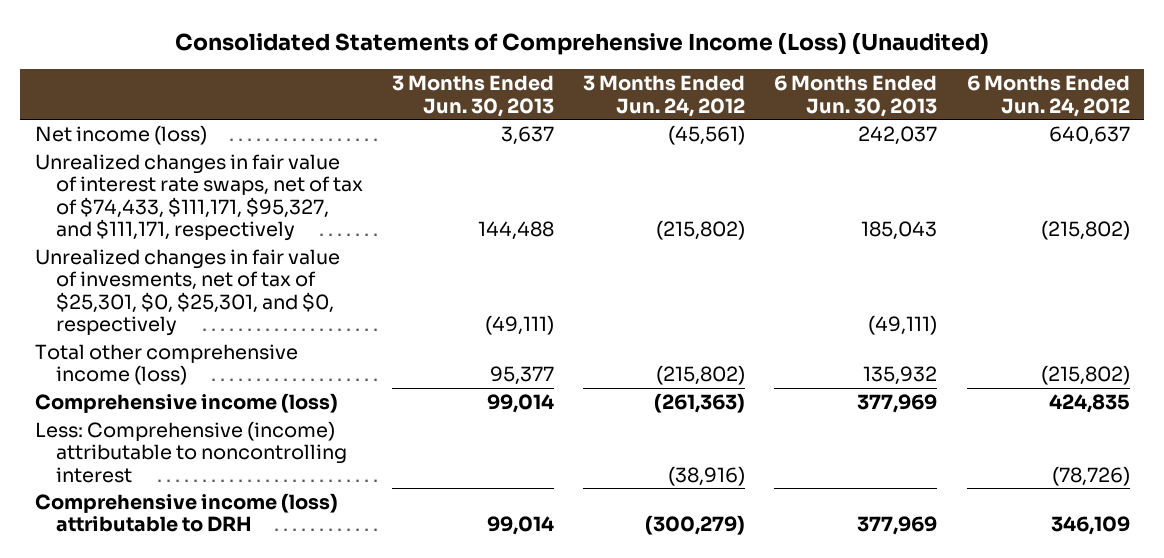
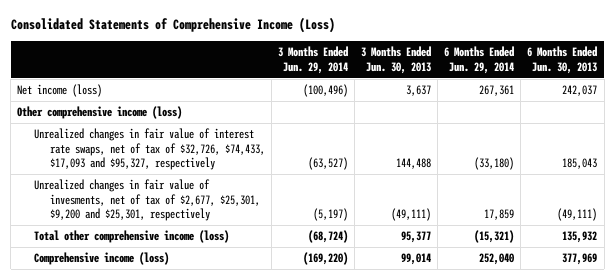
[175,32,990,56] Consolidated Statements of Comprehensive Income (Loss) (Unaudited) -> [10,17,335,34] Consolidated Statements of Comprehensive Income (Loss)
[583,75,746,117] 3 Months Ended Jun. 24, 2012 -> none
[966,75,1130,117] 6 Months Ended Jun. 24, 2012 -> none
none -> [277,46,348,74] 3 Months Ended Jun. 29, 2014
none -> [444,46,515,74] 6 Months Ended Jun. 29, 2014
none -> [17,106,183,120] Other comprehensive income (loss)
[34,153,364,241] Unrealized changes in fair value of interest rate swaps, net of tax of $74,433, $111,171, $95,327, and $111,171, respectively -> [33,128,265,171] Unrealized changes in fair value of interest rate swaps, net of tax of $32,726, $74,433, $17,093 and $95,327, respectively
[34,248,340,336] Unrealized changes in fair value of invesments, net of tax of $25,301, $0, $25,301, and $0, respectively -> [33,179,260,222] Unrealized changes in fair value of invesments, net of tax of $2,677, $25,301, $9,200 and $25,301, respectively
[34,420,348,483] Less: Comprehensive (income) attributable to noncontrolling interest -> none
[34,492,338,533] Comprehensive income (loss) attributable to DRH -> none

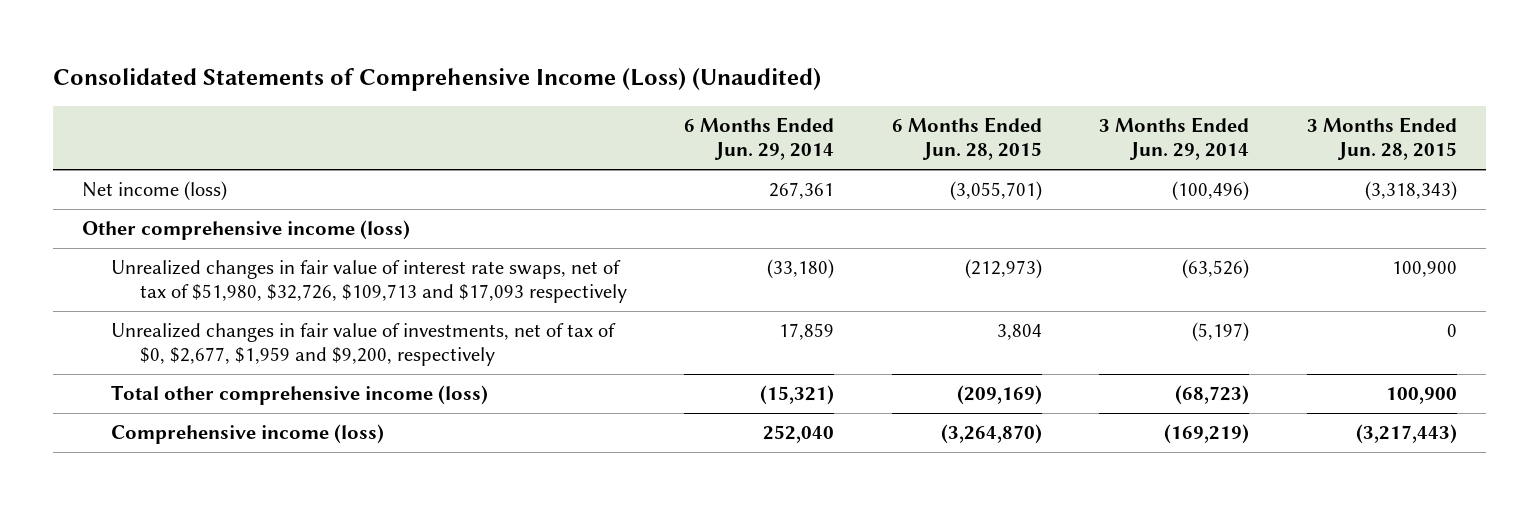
[10,17,335,34] Consolidated Statements of Comprehensive Income (Loss) -> [53,68,822,92] Consolidated Statements of Comprehensive Income (Loss) (Unaudited)
[361,46,432,74] 3 Months Ended Jun. 30, 2013 -> none
[527,46,598,74] 6 Months Ended Jun. 30, 2013 -> none
none -> [891,117,1042,161] 6 Months Ended Jun. 28, 2015
none -> [1306,117,1457,161] 3 Months Ended Jun. 28, 2015
[33,128,265,171] Unrealized changes in fair value of interest rate swaps, net of tax of $32,726, $74,433, $17,093 and $95,327, respectively -> [110,260,628,304] Unrealized changes in fair value of interest rate swaps, net of tax of $51,980, $32,726, $109,713 and $17,093 respectively
[307,157,348,171] (63,527) -> [1182,259,1250,280] (63,526)
[33,179,260,222] Unrealized changes in fair value of invesments, net of tax of $2,677, $25,301, $9,200 and $25,301, respectively -> [110,323,616,367] Unrealized changes in fair value of investments, net of tax of $0, $2,677, $1,959 and $9,200, respectively
[307,230,348,244] (68,724) -> [1175,385,1250,406] (68,723)
[302,252,348,266] (169,220) -> [1164,424,1250,445] (169,219)

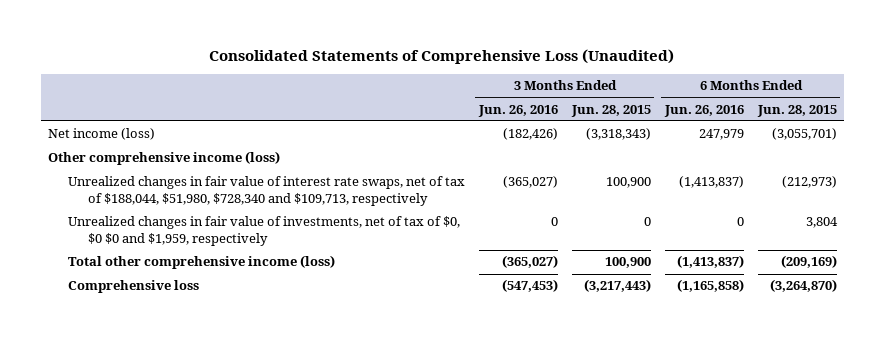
[53,68,822,92] Consolidated Statements of Comprehensive Income (Loss) (Unaudited) -> [209,48,675,64] Consolidated Statements of Comprehensive Loss (Unaudited)
[684,117,835,161] 6 Months Ended Jun. 29, 2014 -> none
[1099,117,1250,161] 3 Months Ended Jun. 29, 2014 -> none
none -> [477,104,558,117] Jun. 26, 2016
none -> [663,104,744,117] Jun. 26, 2016
[110,260,628,304] Unrealized changes in fair value of interest rate swaps, net of tax of $51,980, $32,726, $109,713 and $17,093 respectively -> [67,176,465,207] Unrealized changes in fair value of interest rate swaps, net of tax of $188,044, $51,980, $728,340 and $109,713, respectively
[110,323,616,367] Unrealized changes in fair value of investments, net of tax of $0, $2,677, $1,959 and $9,200, respectively -> [67,216,460,247] Unrealized changes in fair value of investments, net of tax of $0, $0 $0 and $1,959, respectively
[110,424,384,445] Comprehensive income (loss) -> [67,280,199,294] Comprehensive loss

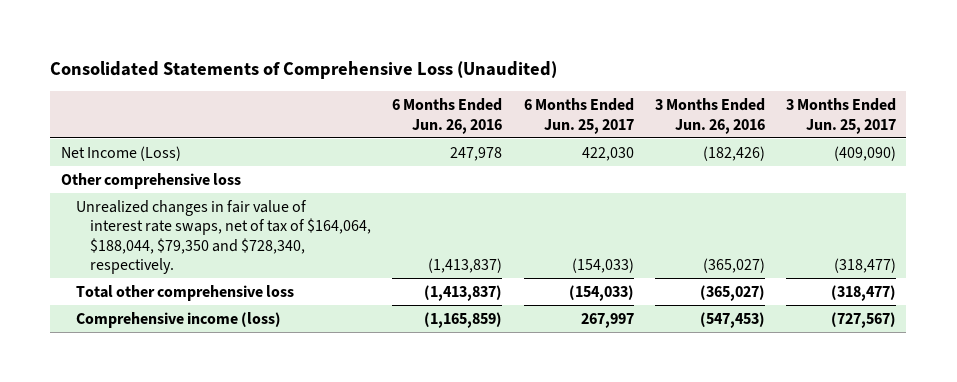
[570,104,651,117] Jun. 28, 2015 -> none
[756,104,837,117] Jun. 28, 2015 -> none
none -> [523,98,634,134] 6 Months Ended Jun. 25, 2017
none -> [785,98,896,134] 3 Months Ended Jun. 25, 2017
[67,216,460,247] Unrealized changes in fair value of investments, net of tax of $0, $0 $0 and $1,959, respectively -> none
[47,128,155,141] Net income (loss) -> [60,145,181,161] Net Income (Loss)
[698,129,744,141] 247,979 -> [450,146,503,161] 247,978
[47,151,280,166] Other comprehensive income (loss) -> [60,172,241,189] Other comprehensive loss
[67,176,465,207] Unrealized changes in fair value of interest rate swaps, net of tax of $188,044, $51,980, $728,340 and $109,713, respectively -> [75,199,372,275] Unrealized changes in fair value of interest rate swaps, net of tax of $164,064, $188,044, $79,350 and $728,340, respectively.
[67,255,335,270] Total other comprehensive income (loss) -> [75,284,294,301] Total other comprehensive loss
[67,280,199,294] Comprehensive loss -> [75,311,281,328] Comprehensive income (loss)
[676,279,744,293] (1,165,858) -> [424,311,503,328] (1,165,859)

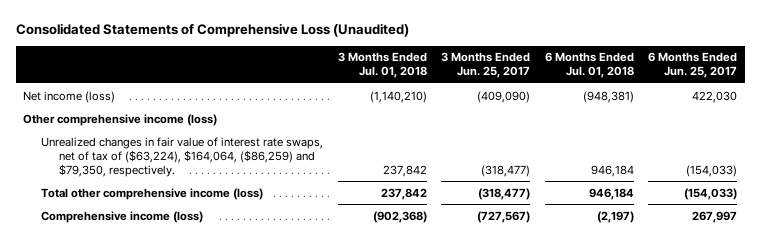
[392,98,503,134] 6 Months Ended Jun. 26, 2016 -> none
[654,98,765,134] 3 Months Ended Jun. 26, 2016 -> none
none -> [337,52,427,79] 3 Months Ended Jul. 01, 2018
none -> [544,52,634,79] 6 Months Ended Jul. 01, 2018
[60,145,181,161] Net Income (Loss) -> [23,90,116,103] Net income (loss)
[60,172,241,189] Other comprehensive loss -> [23,113,218,126] Other comprehensive income (loss)
[75,199,372,275] Unrealized changes in fair value of interest rate swaps, net of tax of $164,064, $188,044, $79,350 and $728,340, respectively. -> [41,136,324,177] Unrealized changes in fair value of interest rate swaps, net of tax of ($63,224), $164,064, ($86,259) and $79,350, respectively.
[75,284,294,301] Total other comprehensive loss -> [41,187,264,200] Total other comprehensive income (loss)

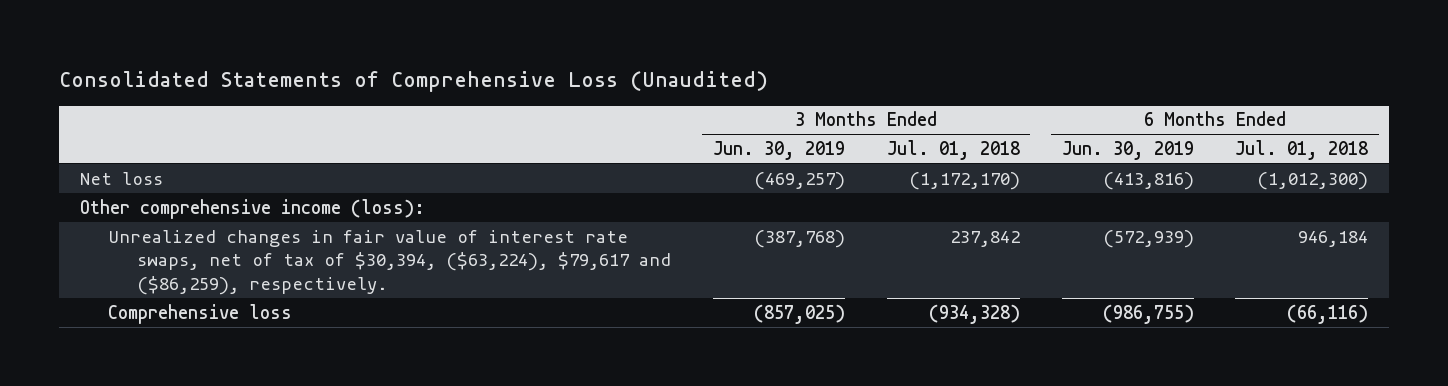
[441,52,531,79] 3 Months Ended Jun. 25, 2017 -> none
[648,52,738,79] 6 Months Ended Jun. 25, 2017 -> none
none -> [712,140,845,160] Jun. 30, 2019
none -> [1061,140,1194,160] Jun. 30, 2019
[41,187,264,200] Total other comprehensive income (loss) -> none
[23,90,116,103] Net income (loss) -> [79,171,163,185] Net loss
[369,90,427,103] (1,140,210) -> [908,171,1020,190] (1,172,170)
[582,90,634,103] (948,381) -> [1257,171,1369,190] (1,012,300)
[23,113,218,126] Other comprehensive income (loss) -> [79,198,425,219] Other comprehensive income (loss):
[41,136,324,177] Unrealized changes in fair value of interest rate swaps, net of tax of ($63,224), $164,064, ($86,259) and $79,350, respectively. -> [108,229,671,295] Unrealized changes in fair value of interest rate swaps, net of tax of $30,394, ($63,224), $79,617 and ($86,259), respectively.
[41,210,204,223] Comprehensive income (loss) -> [108,303,293,324] Comprehensive loss
[372,210,427,223] (902,368) -> [928,303,1020,324] (934,328)
[596,210,634,223] (2,197) -> [1287,303,1369,324] (66,116)

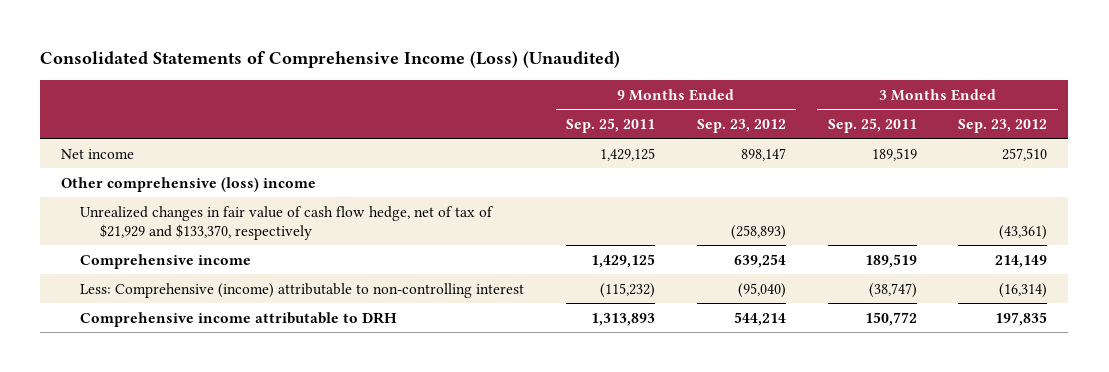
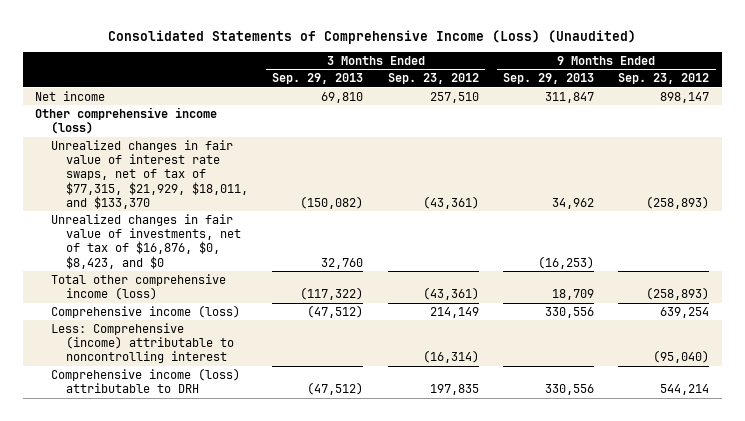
[566,117,656,133] Sep. 25, 2011 -> none
[827,117,917,133] Sep. 25, 2011 -> none
none -> [272,73,364,85] Sep. 29, 2013
none -> [503,73,595,85] Sep. 29, 2013
[61,176,317,192] Other comprehensive (loss) income -> [35,106,218,135] Other comprehensive income (loss)
[80,205,495,240] Unrealized changes in fair value of cash flow hedge, net of tax of $21,929 and $133,370, respectively -> [50,139,249,209] Unrealized changes in fair value of interest rate swaps, net of tax of $77,315, $21,929, $18,011, and $133,370
none -> [50,213,242,269] Unrealized changes in fair value of investments, net of tax of $16,876, $0, $8,423, and $0
none -> [50,273,226,301] Total other comprehensive income (loss)
[80,253,252,269] Comprehensive income -> [50,304,240,318] Comprehensive income (loss)
[80,282,525,298] Less: Comprehensive (income) attributable to non-controlling interest -> [50,322,235,364] Less: Comprehensive (income) attributable to noncontrolling interest
[80,311,398,327] Comprehensive income attributable to DRH -> [50,367,240,394] Comprehensive income (loss) attributable to DRH

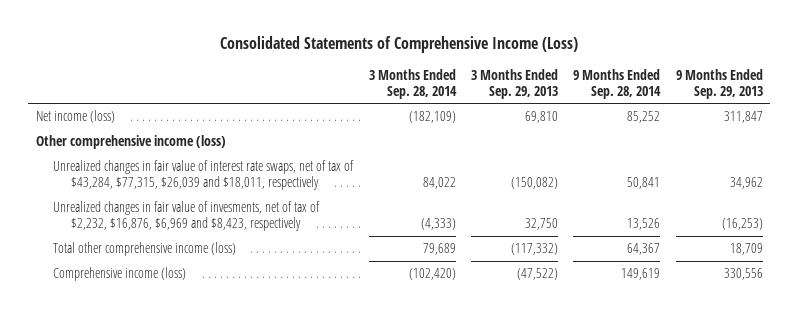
[108,29,637,44] Consolidated Statements of Comprehensive Income (Loss) (Unaudited) -> [220,36,579,54] Consolidated Statements of Comprehensive Income (Loss)
[387,73,479,85] Sep. 23, 2012 -> none
[618,73,710,85] Sep. 23, 2012 -> none
none -> [368,68,457,99] 3 Months Ended Sep. 28, 2014
none -> [573,68,662,99] 9 Months Ended Sep. 28, 2014
[35,90,106,101] Net income -> [35,110,115,124] Net income (loss)
[50,322,235,364] Less: Comprehensive (income) attributable to noncontrolling interest -> none
[50,367,240,394] Comprehensive income (loss) attributable to DRH -> none
[50,139,249,209] Unrealized changes in fair value of interest rate swaps, net of tax of $77,315, $21,929, $18,011, and $133,370 -> [53,160,355,191] Unrealized changes in fair value of interest rate swaps, net of tax of $43,284, $77,315, $26,039 and $18,011, respectively
[50,213,242,269] Unrealized changes in fair value of investments, net of tax of $16,876, $0, $8,423, and $0 -> [53,201,321,232] Unrealized changes in fair value of invesments, net of tax of $2,232, $16,876, $6,969 and $8,423, respectively
[321,257,364,269] 32,760 -> [525,218,559,231] 32,750
[300,287,364,301] (117,322) -> [511,243,559,256] (117,332)
[307,304,364,318] (47,512) -> [517,268,559,281] (47,522)

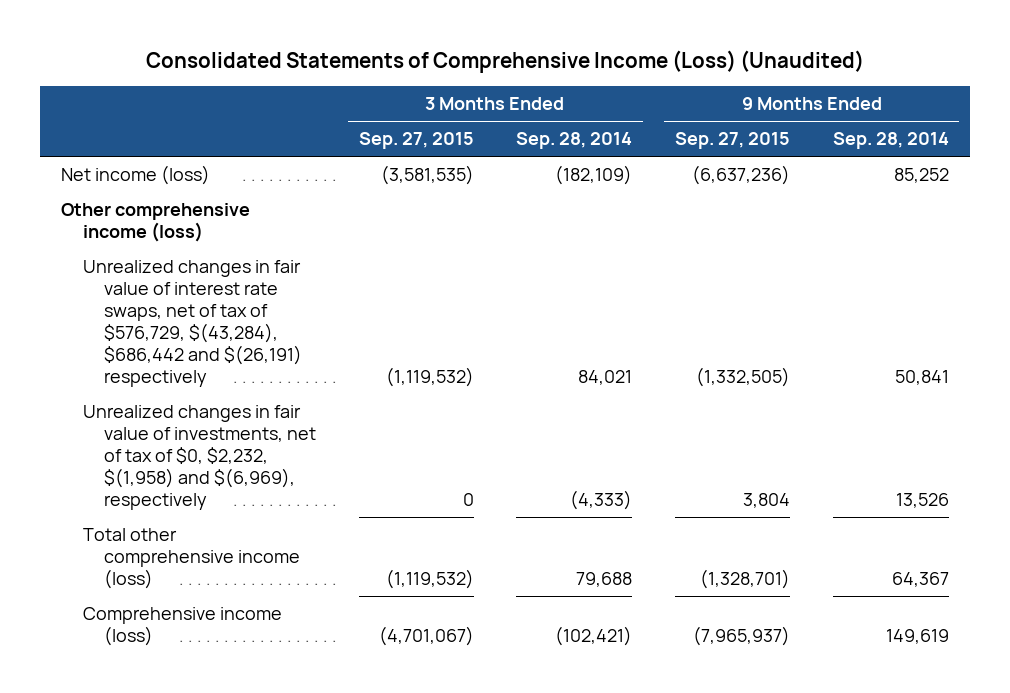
[220,36,579,54] Consolidated Statements of Comprehensive Income (Loss) -> [145,49,864,73] Consolidated Statements of Comprehensive Income (Loss) (Unaudited)
[471,68,559,99] 3 Months Ended Sep. 29, 2013 -> none
[675,68,763,99] 9 Months Ended Sep. 29, 2013 -> none
none -> [358,132,474,150] Sep. 27, 2015
none -> [674,132,790,150] Sep. 27, 2015
[53,160,355,191] Unrealized changes in fair value of interest rate swaps, net of tax of $43,284, $77,315, $26,039 and $18,011, respectively -> [82,260,303,388] Unrealized changes in fair value of interest rate swaps, net of tax of $576,729, $(43,284), $686,442 and $(26,191) respectively
[422,177,456,190] 84,022 -> [578,370,633,386] 84,021
[53,201,321,232] Unrealized changes in fair value of invesments, net of tax of $2,232, $16,876, $6,969 and $8,423, respectively -> [82,405,317,511] Unrealized changes in fair value of investments, net of tax of $0, $2,232, $(1,958) and $(6,969), respectively
[422,243,456,256] 79,689 -> [576,572,633,588] 79,688
[408,268,456,281] (102,420) -> [555,626,633,647] (102,421)

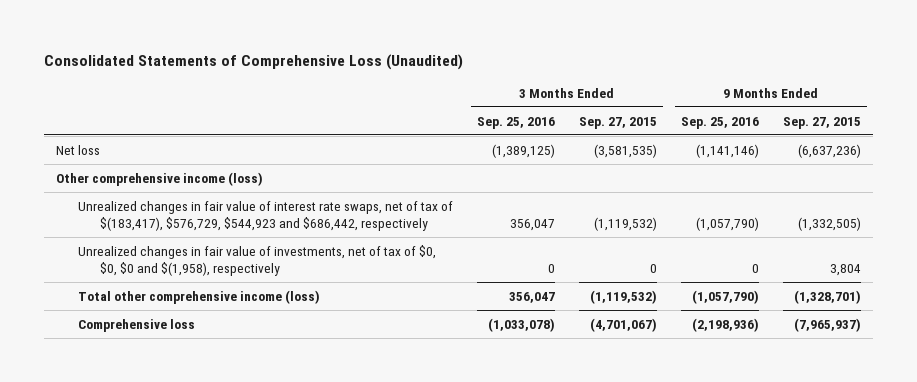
[145,49,864,73] Consolidated Statements of Comprehensive Income (Loss) (Unaudited) -> [44,53,464,70] Consolidated Statements of Comprehensive Loss (Unaudited)
[516,132,633,150] Sep. 28, 2014 -> none
[832,132,949,150] Sep. 28, 2014 -> none
none -> [476,116,555,129] Sep. 25, 2016
none -> [680,116,759,129] Sep. 25, 2016
[61,165,211,186] Net income (loss) -> [56,144,101,155] Net loss
[82,260,303,388] Unrealized changes in fair value of interest rate swaps, net of tax of $576,729, $(43,284), $686,442 and $(26,191) respectively -> [77,200,453,231] Unrealized changes in fair value of interest rate swaps, net of tax of $(183,417), $576,729, $544,923 and $686,442, respectively
[82,405,317,511] Unrealized changes in fair value of investments, net of tax of $0, $2,232, $(1,958) and $(6,969), respectively -> [77,244,436,276] Unrealized changes in fair value of investments, net of tax of $0, $0, $0 and $(1,958), respectively
[82,607,282,647] Comprehensive income (loss) -> [77,318,195,332] Comprehensive loss

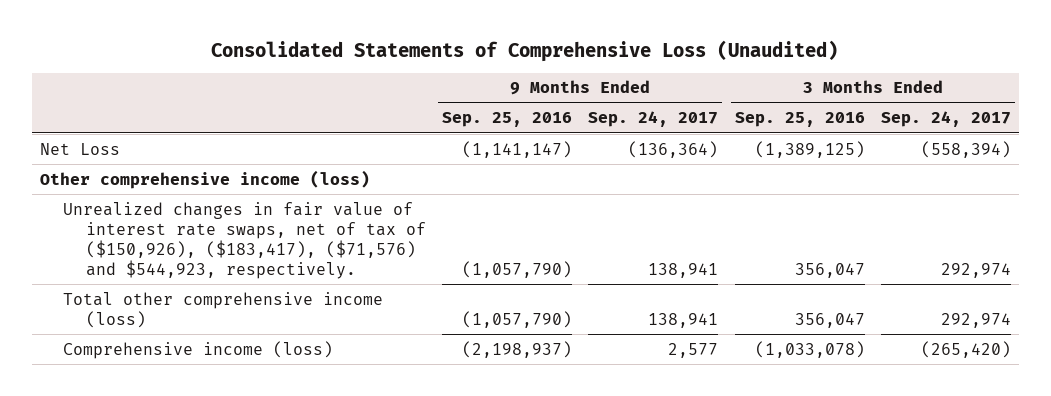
[578,116,657,129] Sep. 27, 2015 -> none
[782,116,861,129] Sep. 27, 2015 -> none
none -> [588,111,719,128] Sep. 24, 2017
none -> [880,111,1011,128] Sep. 24, 2017
[56,144,101,155] Net loss -> [39,142,120,155] Net Loss
[695,143,759,158] (1,141,146) -> [462,140,573,158] (1,141,147)
[77,244,436,276] Unrealized changes in fair value of investments, net of tax of $0, $0, $0 and $(1,958), respectively -> none
[77,200,453,231] Unrealized changes in fair value of interest rate swaps, net of tax of $(183,417), $576,729, $544,923 and $686,442, respectively -> [62,201,426,279] Unrealized changes in fair value of interest rate swaps, net of tax of ($150,926), ($183,417), ($71,576) and $544,923, respectively.
[77,318,195,332] Comprehensive loss -> [62,340,333,359] Comprehensive income (loss)
[691,317,759,332] (2,198,936) -> [462,340,573,358] (2,198,937)

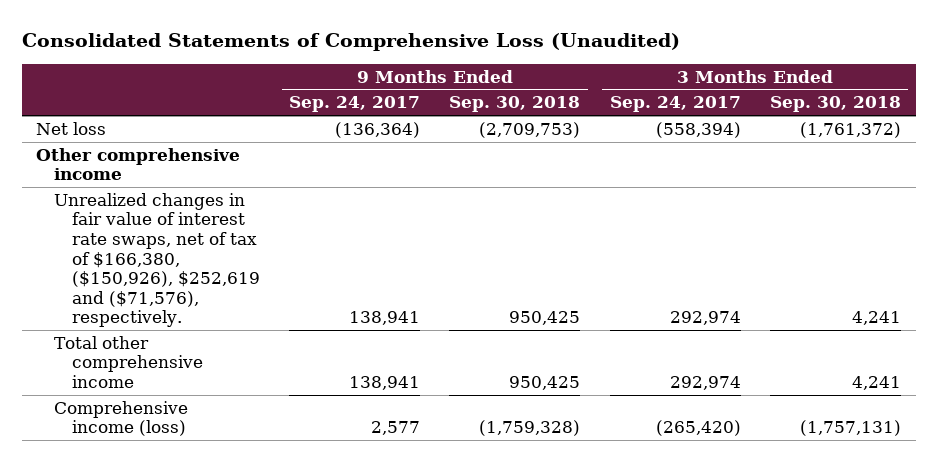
[442,112,573,128] Sep. 25, 2016 -> none
[734,112,865,128] Sep. 25, 2016 -> none
none -> [449,96,581,113] Sep. 30, 2018
none -> [770,96,902,113] Sep. 30, 2018
[39,142,120,155] Net Loss -> [36,121,107,135] Net loss
[39,169,370,189] Other comprehensive income (loss) -> [36,147,241,181] Other comprehensive income
[62,201,426,279] Unrealized changes in fair value of interest rate swaps, net of tax of ($150,926), ($183,417), ($71,576) and $544,923, respectively. -> [54,192,260,328] Unrealized changes in fair value of interest rate swaps, net of tax of $166,380, ($150,926), $252,619 and ($71,576), respectively.
[62,291,383,328] Total other comprehensive income (loss) -> [54,335,203,389] Total other comprehensive income

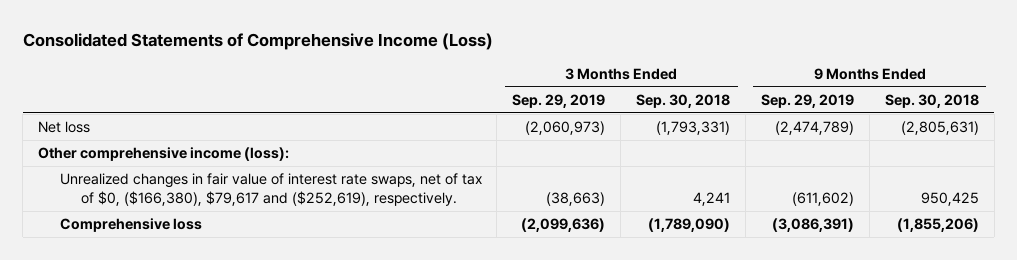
[21,33,680,52] Consolidated Statements of Comprehensive Loss (Unaudited) -> [22,32,493,50] Consolidated Statements of Comprehensive Income (Loss)
[289,96,421,113] Sep. 24, 2017 -> none
[609,96,741,113] Sep. 24, 2017 -> none
none -> [512,93,606,108] Sep. 29, 2019
none -> [760,93,854,108] Sep. 29, 2019
[54,335,203,389] Total other comprehensive income -> none
[479,121,581,138] (2,709,753) -> [900,121,979,136] (2,805,631)
[800,121,902,138] (1,761,372) -> [656,121,731,136] (1,793,331)
[36,147,241,181] Other comprehensive income -> [38,147,290,162] Other comprehensive income (loss):
[54,192,260,328] Unrealized changes in fair value of interest rate swaps, net of tax of $166,380, ($150,926), $252,619 and ($71,576), respectively. -> [59,173,482,207] Unrealized changes in fair value of interest rate swaps, net of tax of $0, ($166,380), $79,617 and ($252,619), respectively.
[54,400,189,437] Comprehensive income (loss) -> [59,218,202,233] Comprehensive loss
[479,420,581,437] (1,759,328) -> [896,218,979,233] (1,855,206)
[800,420,902,437] (1,757,131) -> [648,218,731,233] (1,789,090)

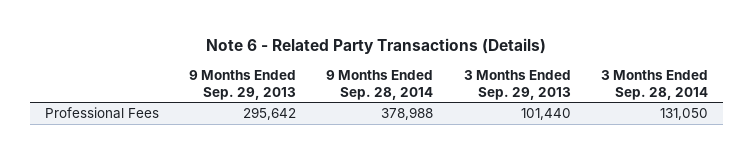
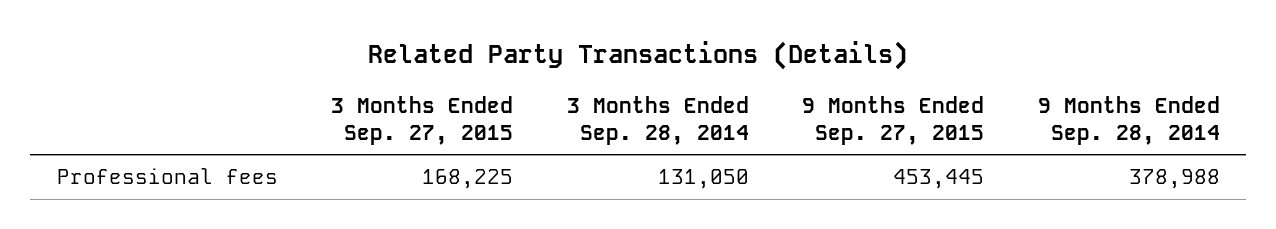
[206,37,547,54] Note 6 - Related Party Transactions (Details) -> [368,40,909,70] Related Party Transactions (Details)
[189,70,297,100] 9 Months Ended Sep. 29, 2013 -> none
[463,70,571,100] 3 Months Ended Sep. 29, 2013 -> none
none -> [331,95,514,146] 3 Months Ended Sep. 27, 2015
none -> [802,95,985,146] 9 Months Ended Sep. 27, 2015
[44,107,159,120] Professional Fees -> [56,168,278,185] Professional fees

